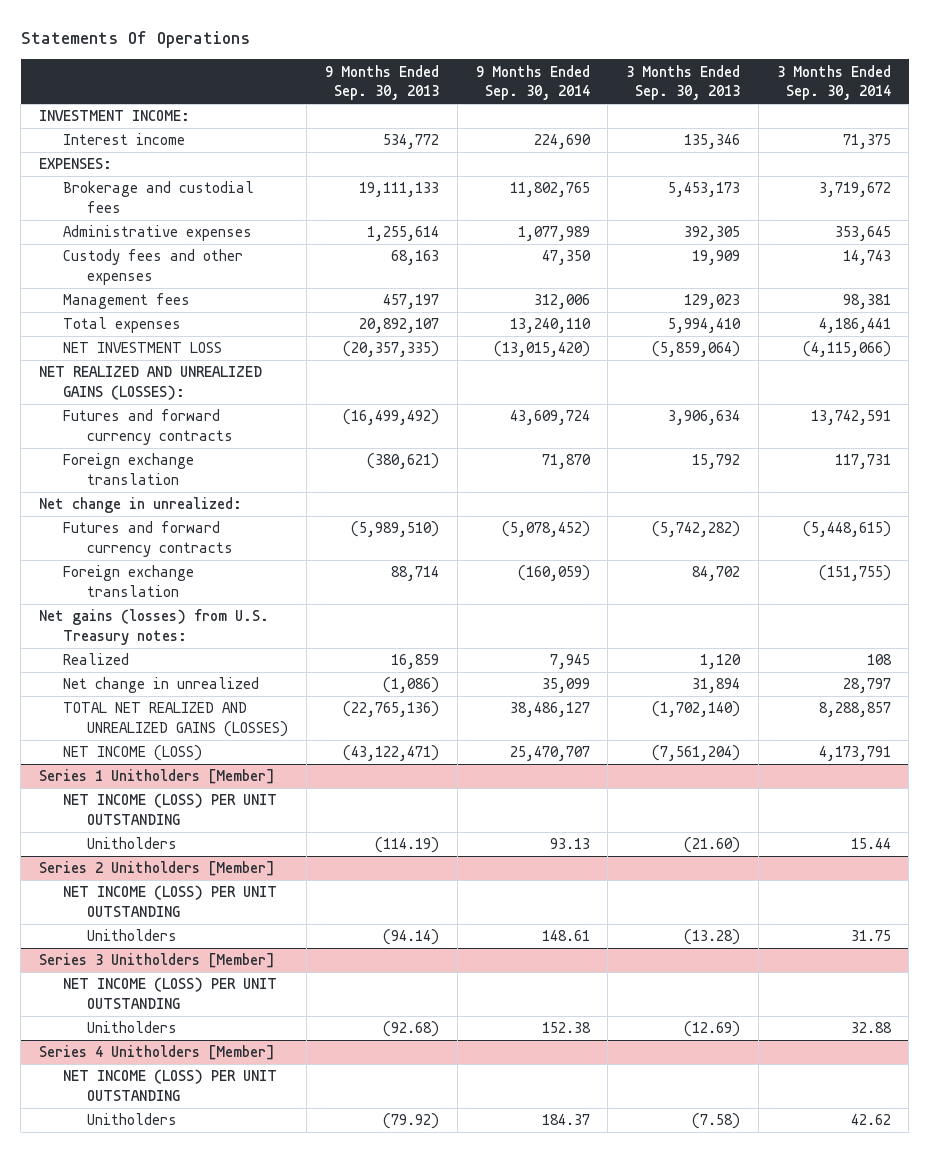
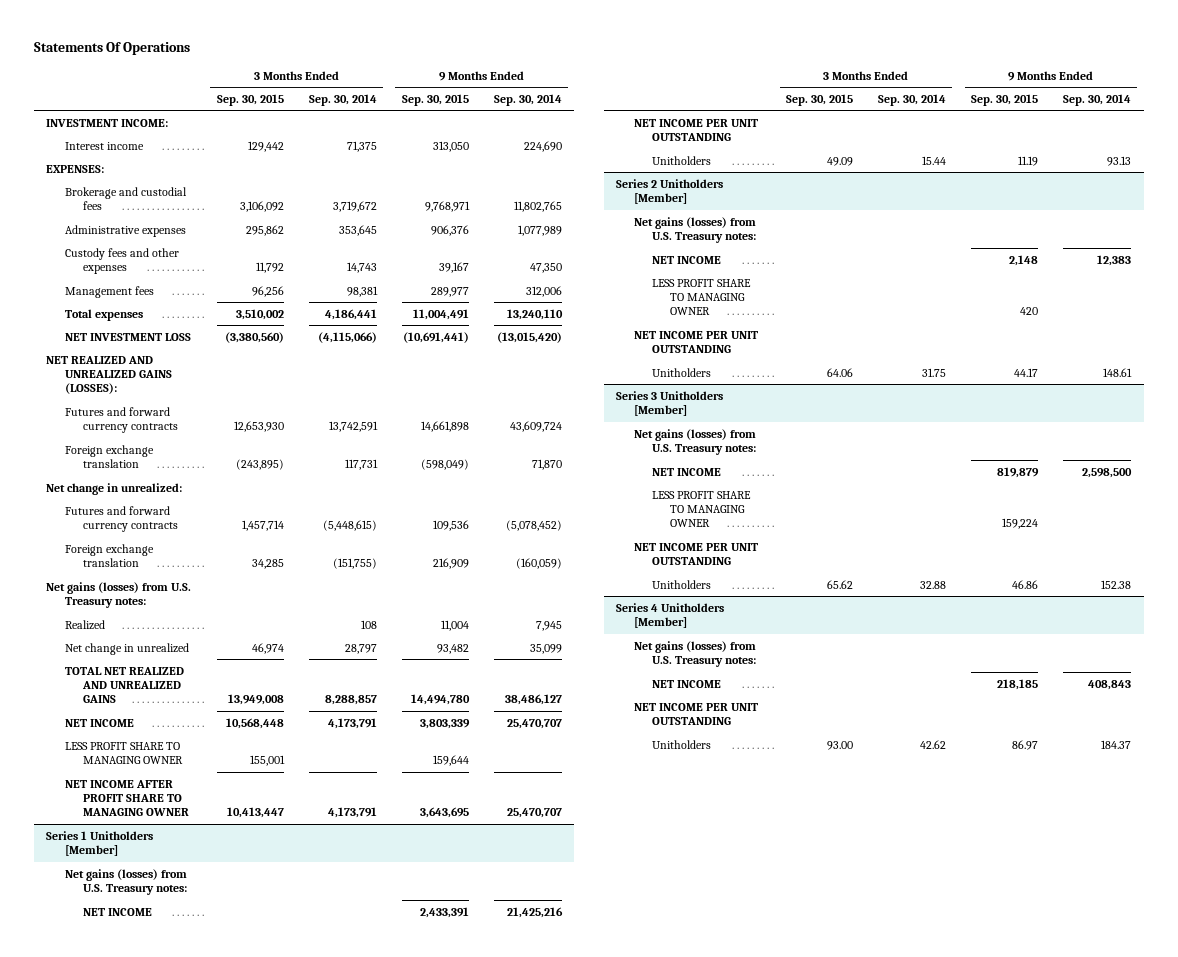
[324,64,439,101] 9 Months Ended Sep. 30, 2013 -> none
[626,64,741,101] 3 Months Ended Sep. 30, 2013 -> none
none -> [216,93,284,106] Sep. 30, 2015
none -> [401,93,469,106] Sep. 30, 2015
[63,702,289,737] TOTAL NET REALIZED AND UNREALIZED GAINS (LOSSES) -> [64,666,184,704] TOTAL NET REALIZED AND UNREALIZED GAINS
[63,745,203,762] NET INCOME (LOSS) -> [64,718,134,727] NET INCOME
none -> [64,741,183,764] LESS PROFIT SHARE TO MANAGING OWNER
none -> [64,779,189,817] NET INCOME AFTER PROFIT SHARE TO MANAGING OWNER
none -> [64,868,187,895] Net gains (losses) from U.S. Treasury notes:
none -> [82,907,152,916] NET INCOME
[63,793,278,825] NET INCOME (LOSS) PER UNIT OUTSTANDING -> [634,118,759,141] NET INCOME PER UNIT OUTSTANDING
none -> [634,216,757,243] Net gains (losses) from U.S. Treasury notes:
none -> [652,255,722,264] NET INCOME
none -> [652,278,752,316] LESS PROFIT SHARE TO MANAGING OWNER
[63,885,278,917] NET INCOME (LOSS) PER UNIT OUTSTANDING -> [634,330,759,353] NET INCOME PER UNIT OUTSTANDING
none -> [634,428,757,455] Net gains (losses) from U.S. Treasury notes:
none -> [652,467,722,476] NET INCOME
none -> [652,490,752,528] LESS PROFIT SHARE TO MANAGING OWNER
[63,977,278,1009] NET INCOME (LOSS) PER UNIT OUTSTANDING -> [634,542,759,565] NET INCOME PER UNIT OUTSTANDING
none -> [634,640,757,667] Net gains (losses) from U.S. Treasury notes:
none -> [652,679,722,688] NET INCOME
[63,1069,278,1101] NET INCOME (LOSS) PER UNIT OUTSTANDING -> [634,702,759,725] NET INCOME PER UNIT OUTSTANDING

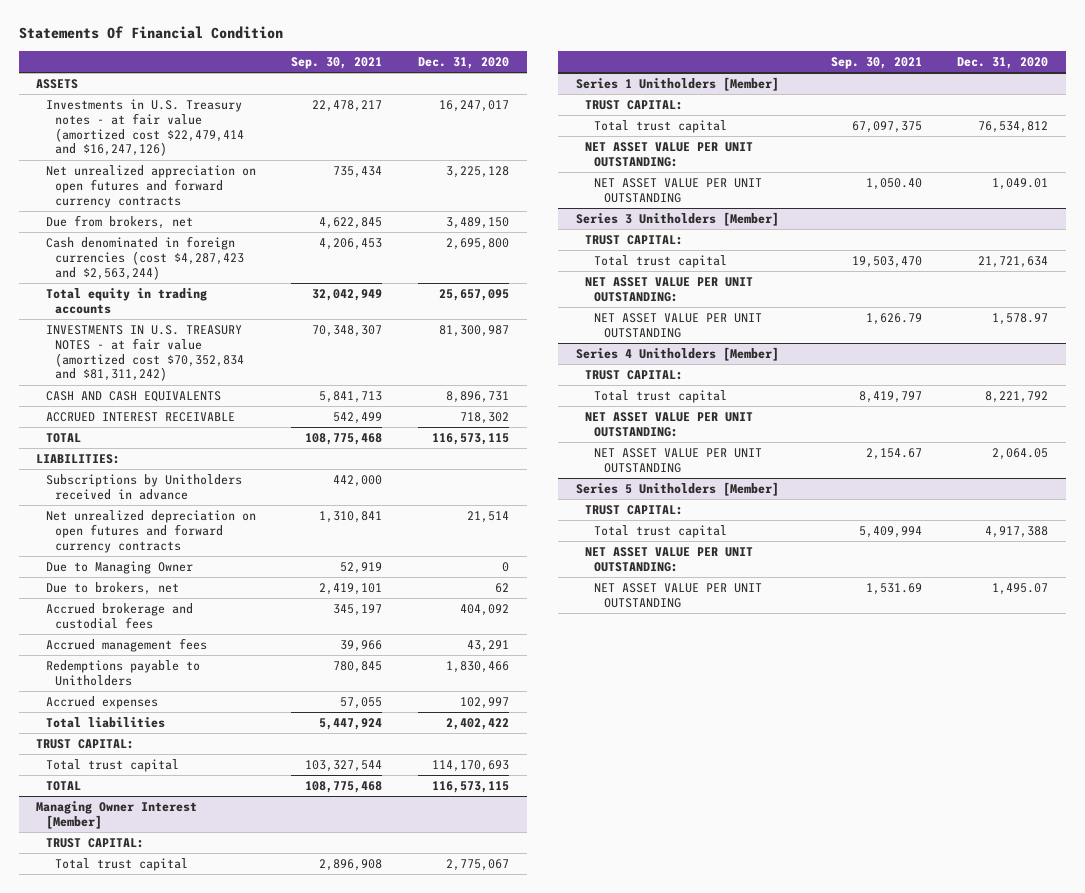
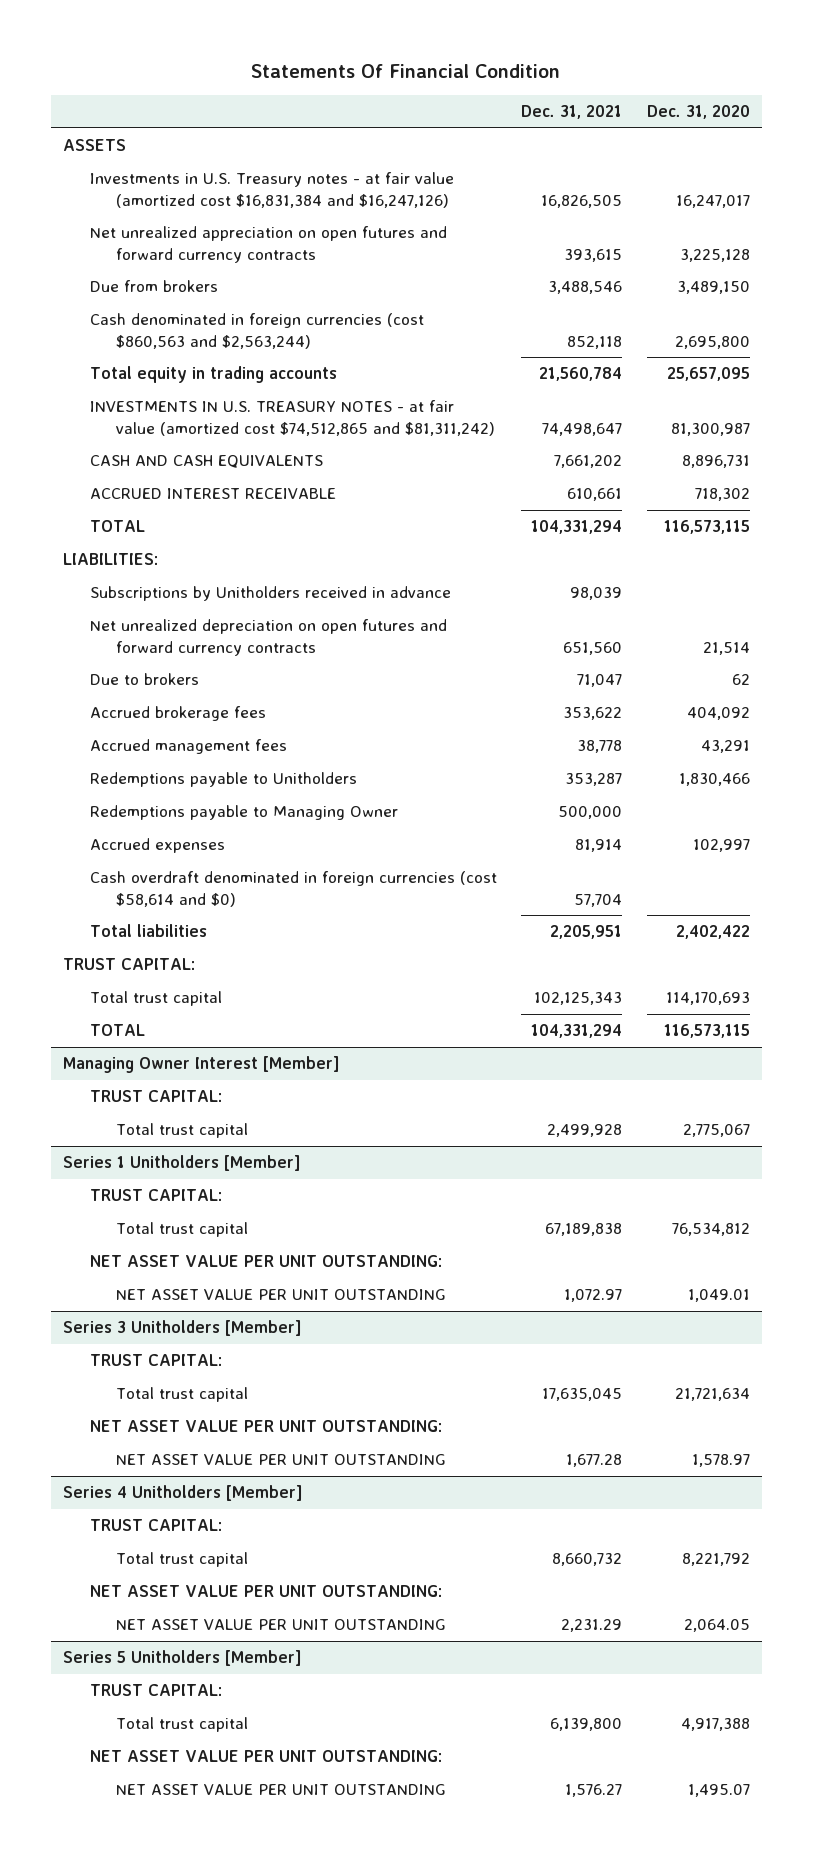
[291,57,383,70] Sep. 30, 2021 -> none
none -> [521,105,623,120] Dec. 31, 2021
[45,99,245,157] Investments in U.S. Treasury notes - at fair value (amortized cost $22,479,414 and $16,247,126) -> [89,172,454,208] Investments in U.S. Treasury notes - at fair value (amortized cost $16,831,384 and $16,247,126)
[45,215,193,230] Due from brokers, net -> [89,280,218,293] Due from brokers
[45,236,245,280] Cash denominated in foreign currencies (cost $4,287,423 and $2,563,244) -> [89,313,424,349] Cash denominated in foreign currencies (cost $860,563 and $2,563,244)
[45,325,245,382] INVESTMENTS IN U.S. TREASURY NOTES - at fair value (amortized cost $70,352,834 and $81,311,242) -> [89,400,496,436] INVESTMENTS IN U.S. TREASURY NOTES - at fair value (amortized cost $74,512,865 and $81,311,242)
[45,561,193,575] Due to Managing Owner -> none
[45,582,179,596] Due to brokers, net -> [89,673,199,686] Due to brokers
[45,603,193,629] Accrued brokerage and custodial fees -> [89,706,266,722] Accrued brokerage fees
none -> [89,805,398,821] Redemptions payable to Managing Owner
none -> [89,871,497,907] Cash overdraft denominated in foreign currencies (cost $58,614 and $0)

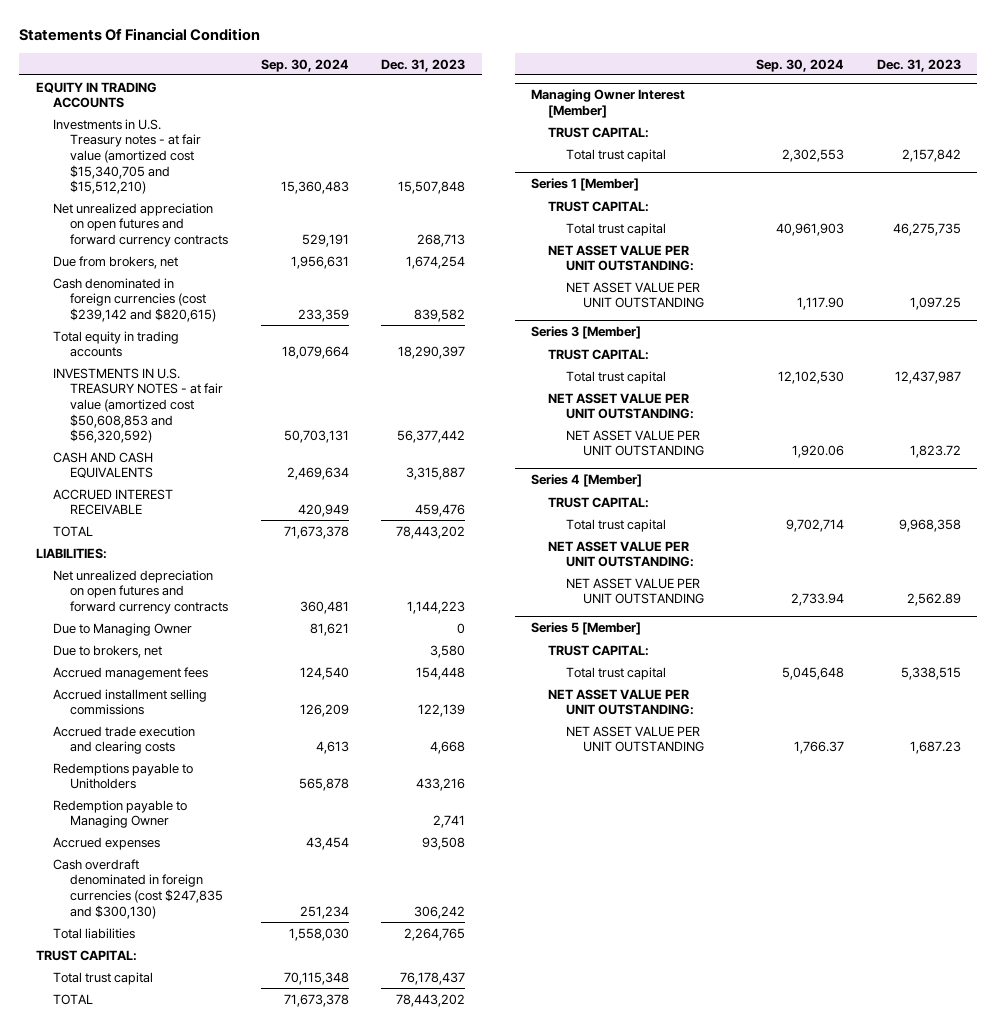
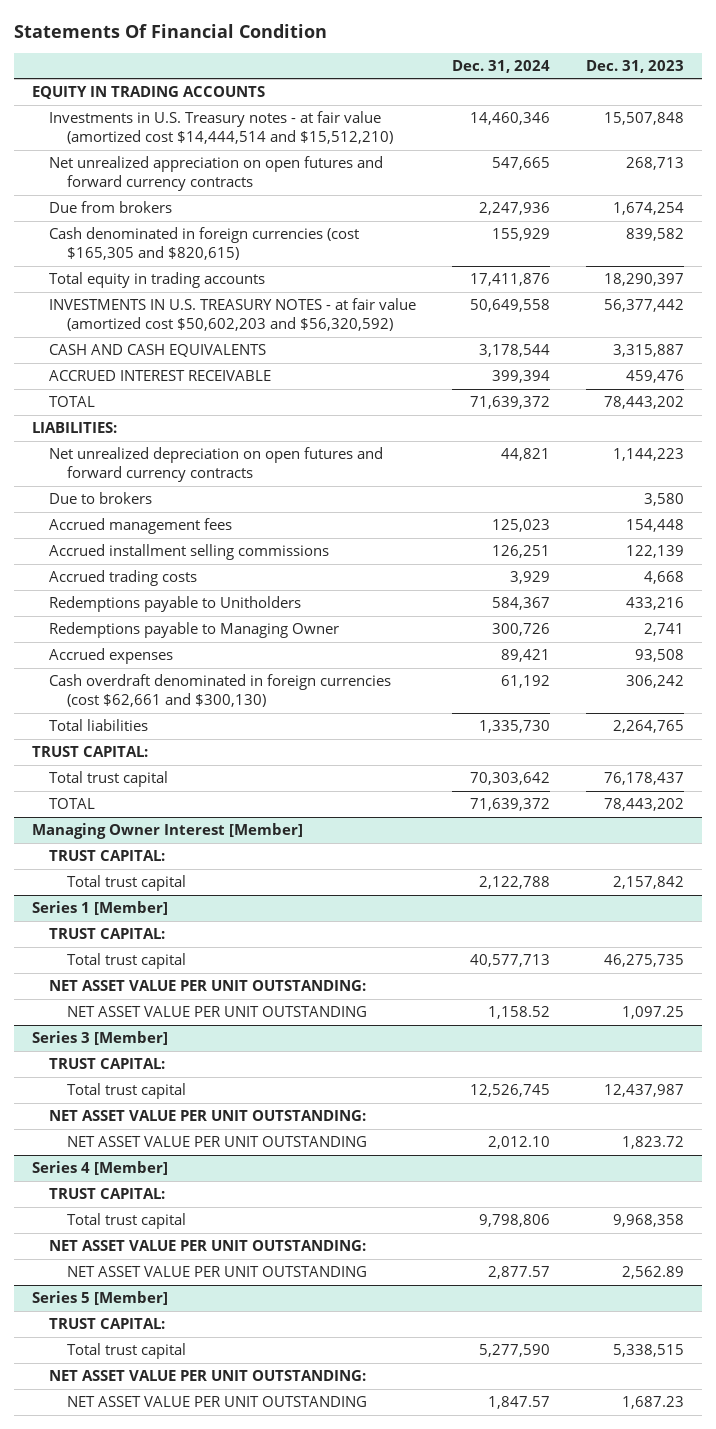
[260,58,349,72] Sep. 30, 2024 -> none
none -> [452,59,551,73] Dec. 31, 2024
[52,118,202,195] Investments in U.S. Treasury notes - at fair value (amortized cost $15,340,705 and $15,512,210) -> [49,111,393,145] Investments in U.S. Treasury notes - at fair value (amortized cost $14,444,514 and $15,512,210)
[52,255,178,269] Due from brokers, net -> [49,201,173,214] Due from brokers
[52,277,217,322] Cash denominated in foreign currencies (cost $239,142 and $820,615) -> [49,227,360,261] Cash denominated in foreign currencies (cost $165,305 and $820,615)
[52,367,224,444] INVESTMENTS IN U.S. TREASURY NOTES - at fair value (amortized cost $50,608,853 and $56,320,592) -> [49,298,417,332] INVESTMENTS IN U.S. TREASURY NOTES - at fair value (amortized cost $50,602,203 and $56,320,592)
[52,622,192,636] Due to Managing Owner -> none
[52,644,162,658] Due to brokers, net -> [49,492,153,505] Due to brokers
[52,725,195,755] Accrued trade execution and clearing costs -> [49,570,198,587] Accrued trading costs
[52,799,187,829] Redemption payable to Managing Owner -> [49,622,340,639] Redemptions payable to Managing Owner
[52,858,224,919] Cash overdraft denominated in foreign currencies (cost $247,835 and $300,130) -> [49,674,392,708] Cash overdraft denominated in foreign currencies (cost $62,661 and $300,130)

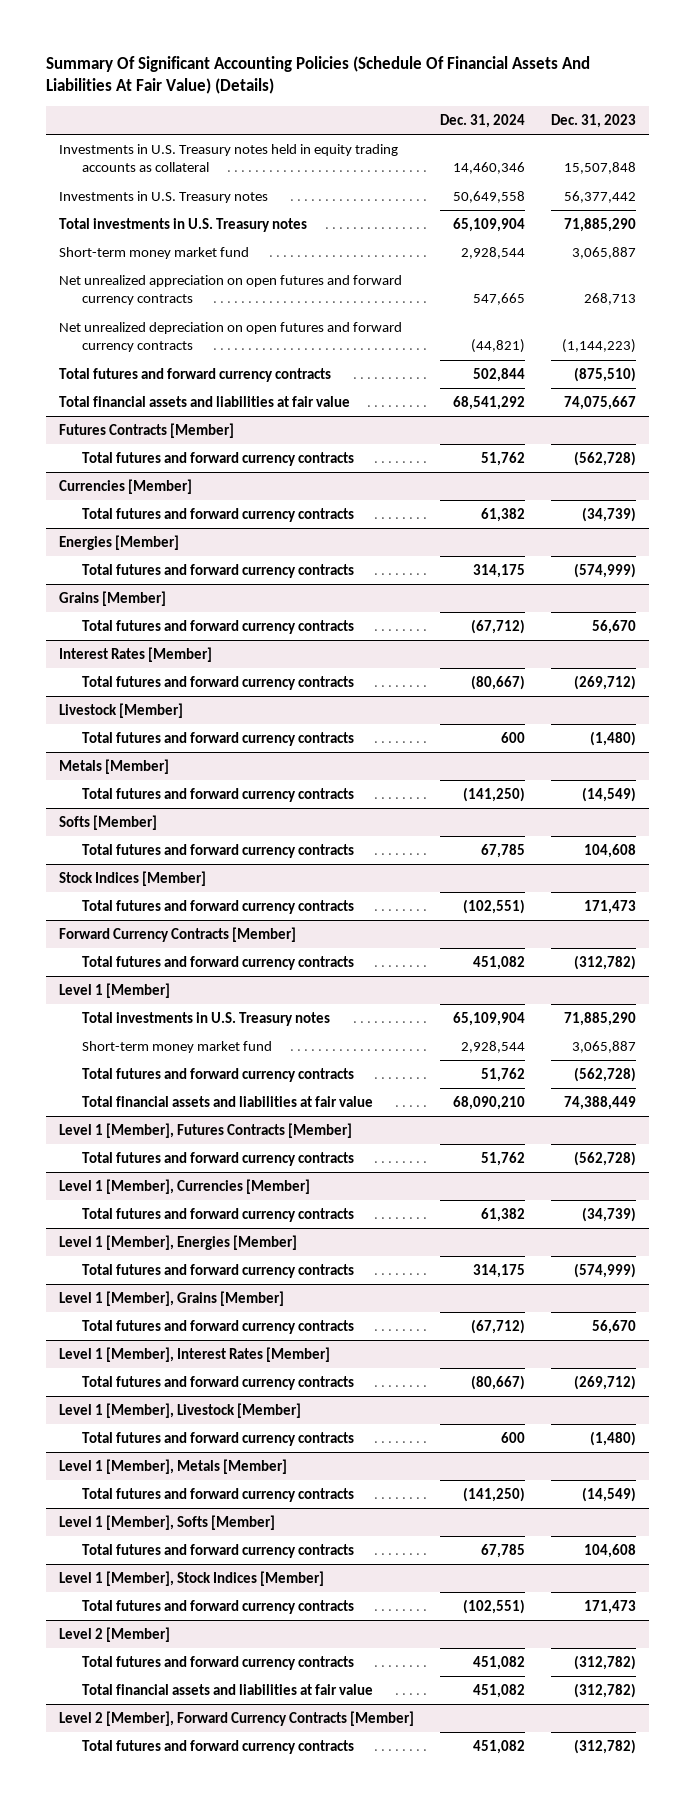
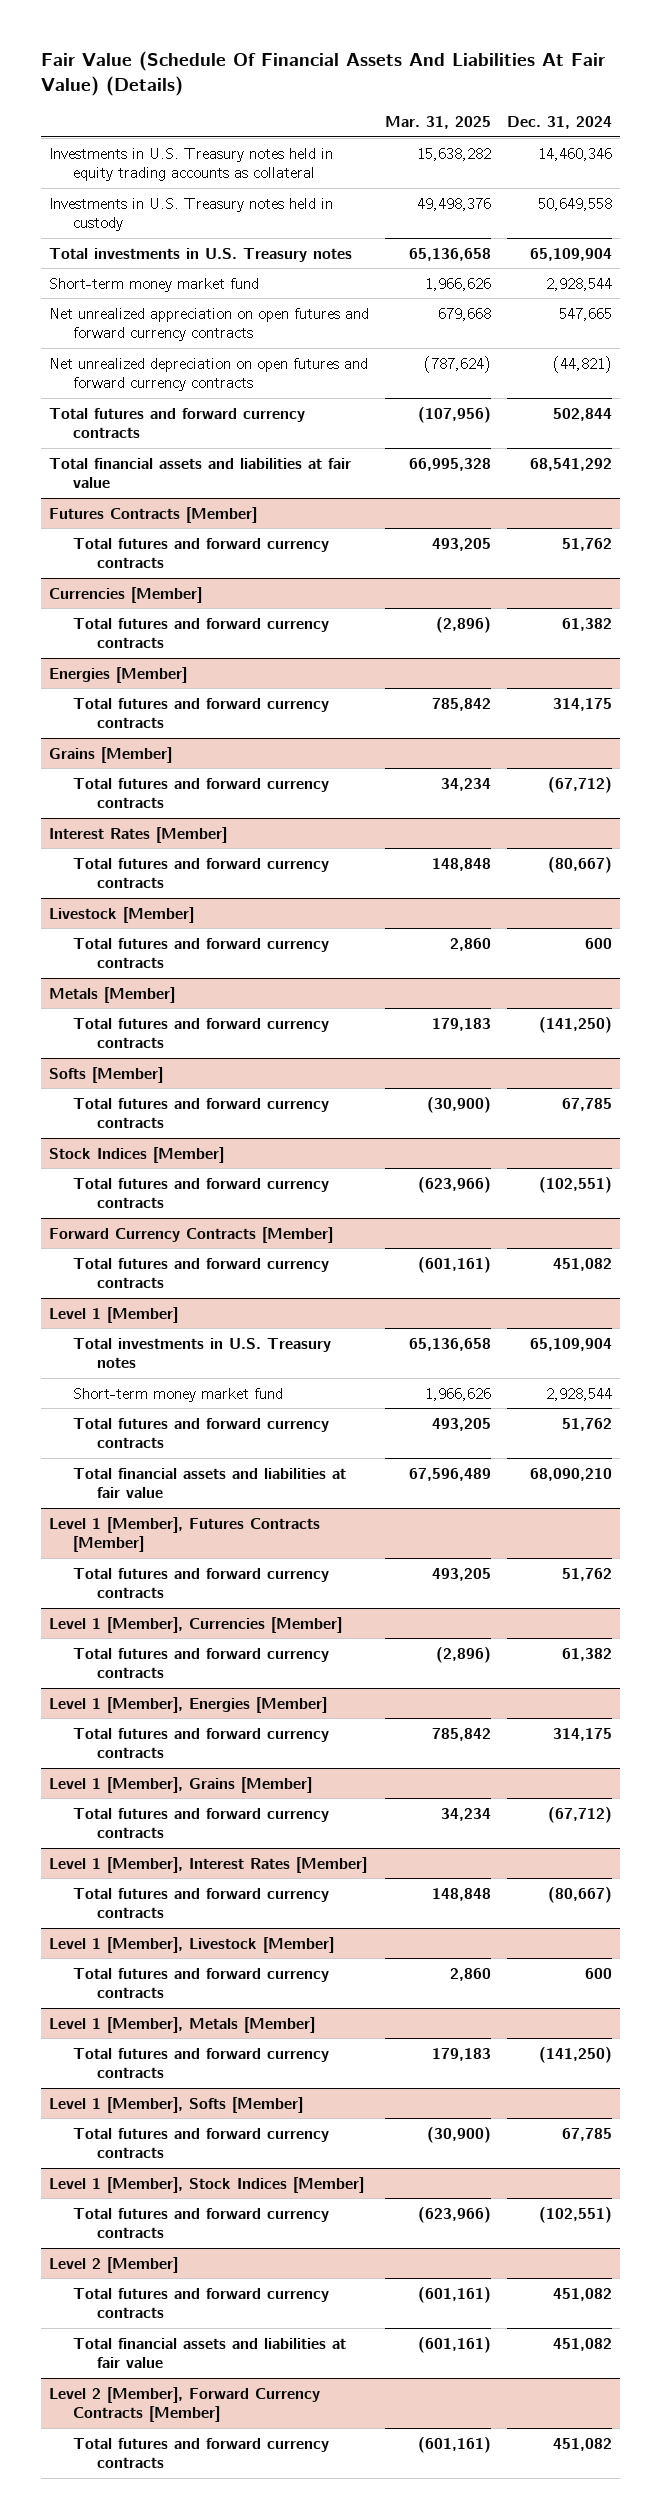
[45,55,590,95] Summary Of Significant Accounting Policies (Schedule Of Financial Assets And Liabilities At Fair Value) (Details) -> [41,51,606,96] Fair Value (Schedule Of Financial Assets And Liabilities At Fair Value) (Details)
[550,113,636,128] Dec. 31, 2023 -> none
none -> [385,116,492,130] Mar. 31, 2025
[58,190,268,203] Investments in U.S. Treasury notes -> [49,197,334,231] Investments in U.S. Treasury notes held in custody

